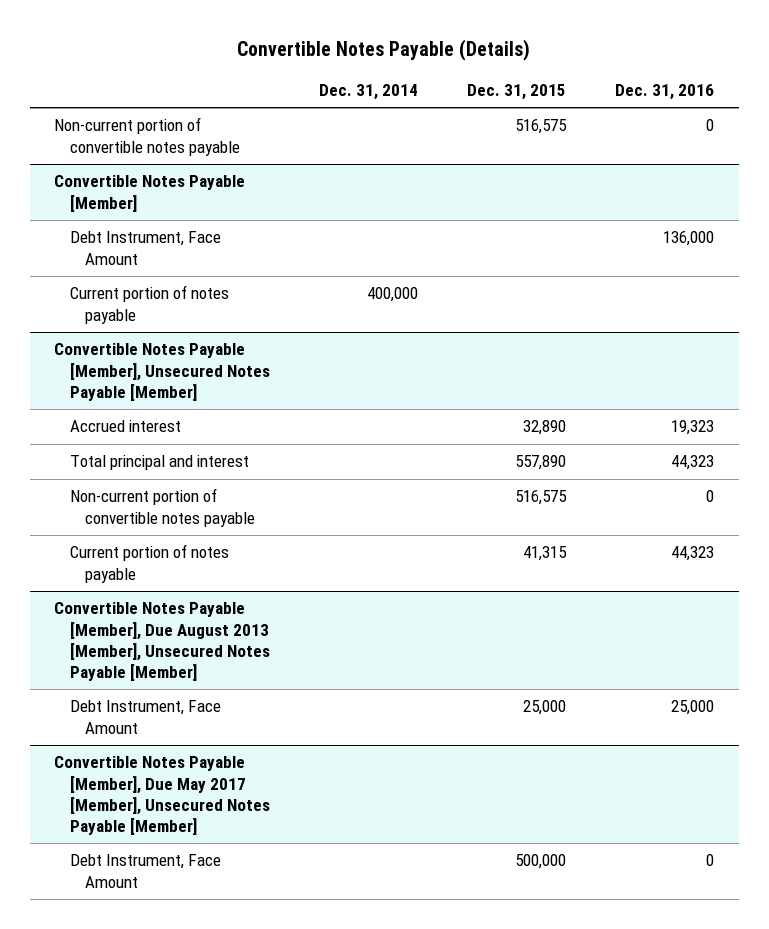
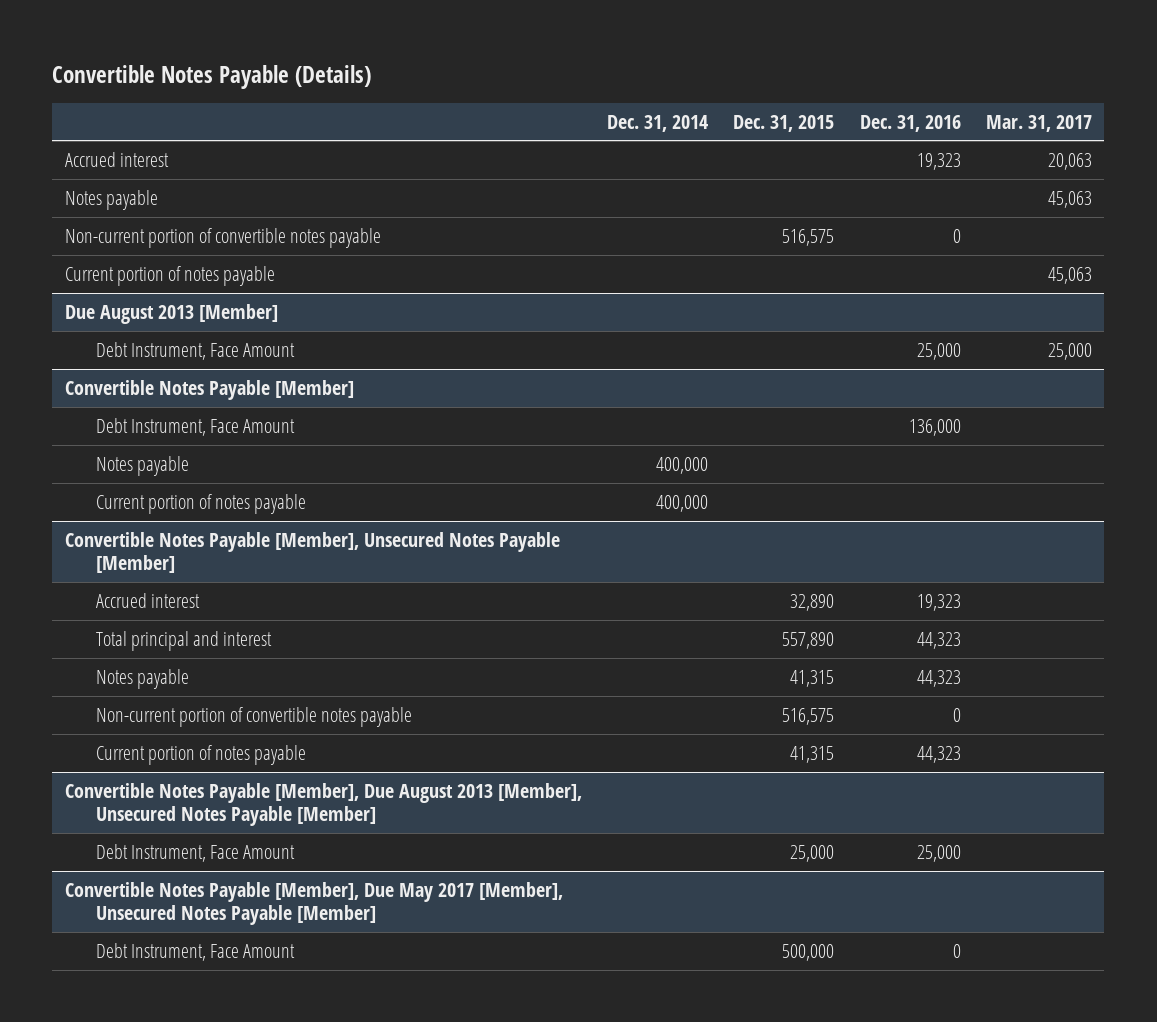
none -> [985,114,1092,132] Mar. 31, 2017
none -> [65,151,170,167] Accrued interest
none -> [65,189,159,210] Notes payable
none -> [65,265,276,286] Current portion of notes payable
none -> [65,303,279,324] Due August 2013 [Member]
none -> [96,341,296,360] Debt Instrument, Face Amount
none -> [96,455,190,476] Notes payable
none -> [96,668,190,689] Notes payable

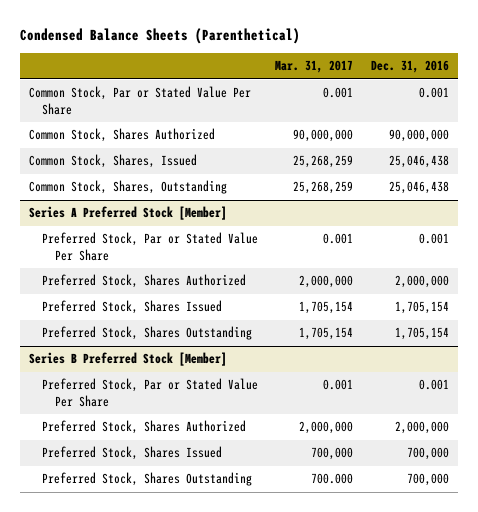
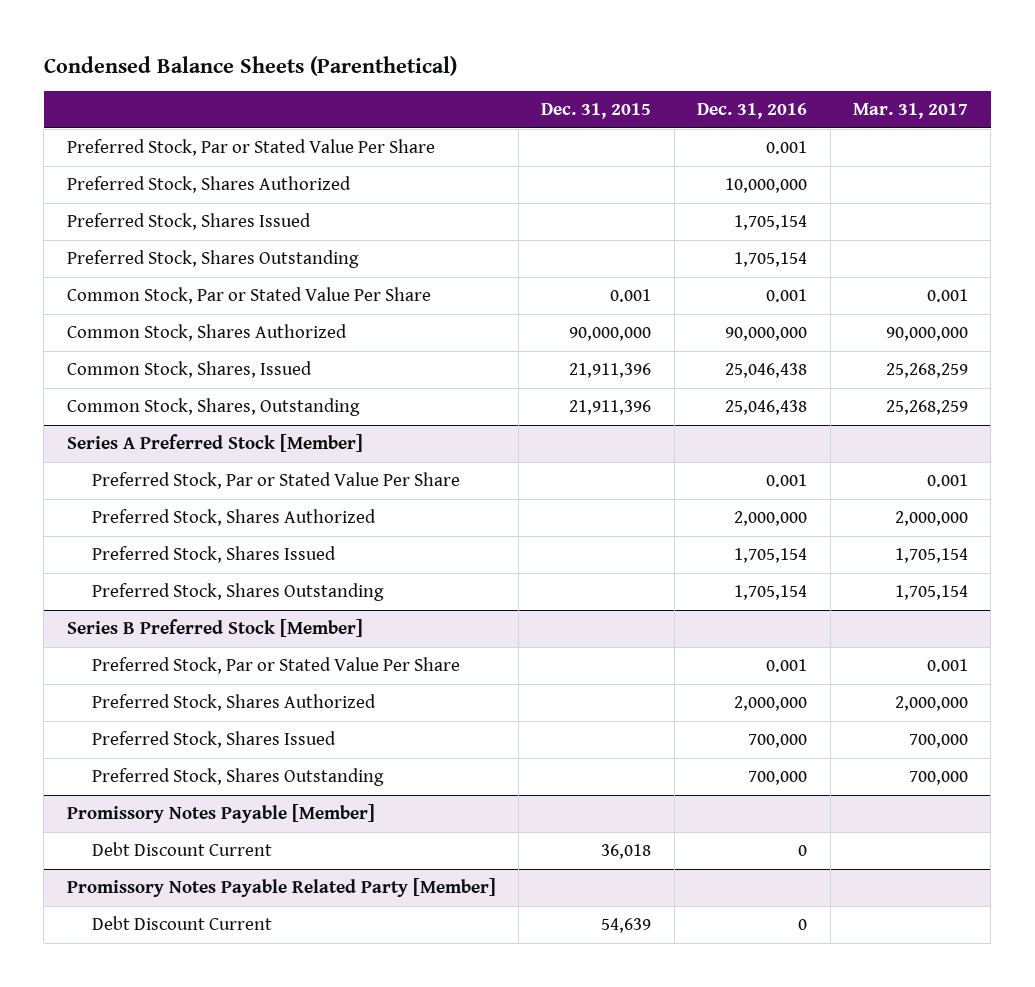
none -> [541,103,652,120] Dec. 31, 2015
none -> [66,139,435,157] Preferred Stock, Par or Stated Value Per Share
none -> [66,176,351,194] Preferred Stock, Shares Authorized
none -> [66,213,311,231] Preferred Stock, Shares Issued
none -> [66,250,359,269] Preferred Stock, Shares Outstanding
[311,473,354,485] 700.000 -> [909,771,969,786] 700,000
none -> [66,804,375,824] Promissory Notes Payable [Member]
none -> [91,842,272,857] Debt Discount Current
none -> [66,878,496,898] Promissory Notes Payable Related Party [Member]
none -> [91,916,272,931] Debt Discount Current

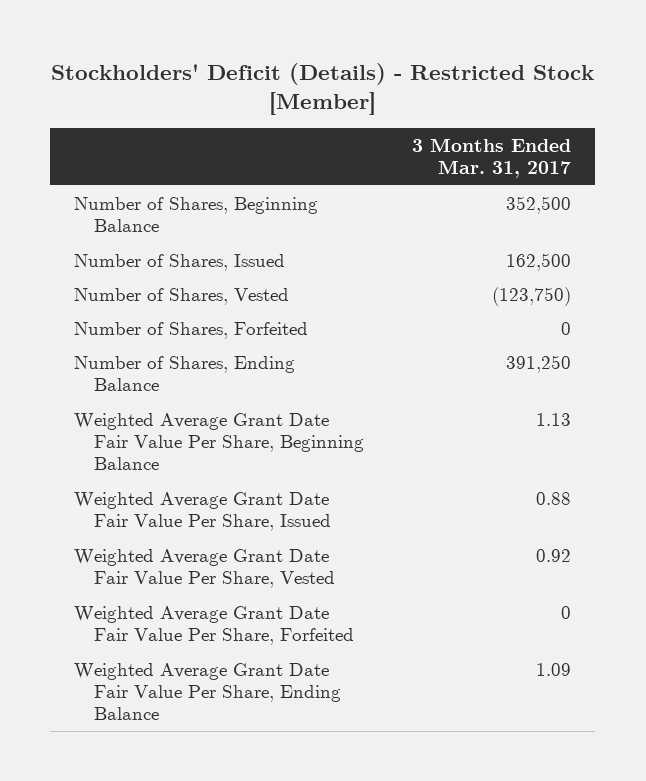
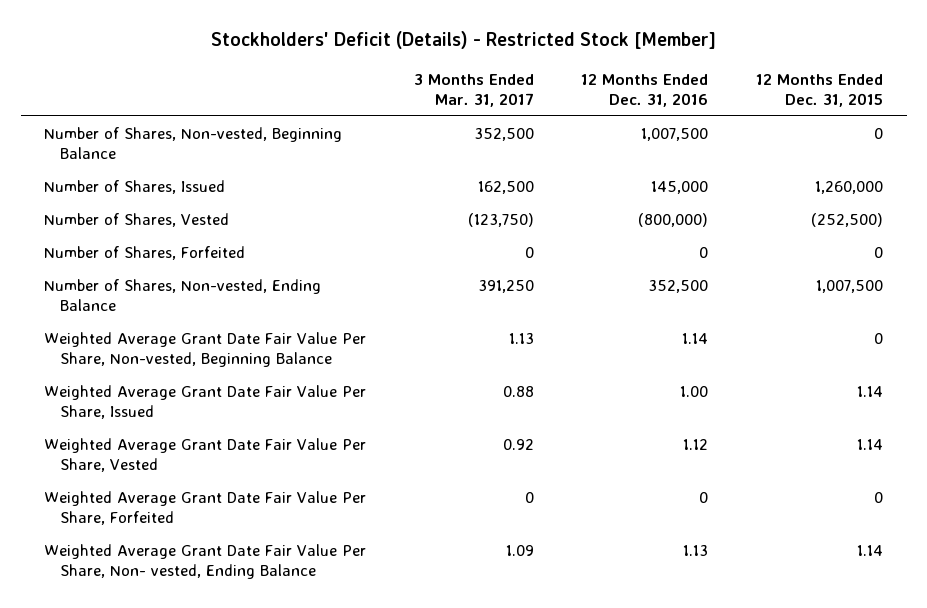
none -> [581,73,709,107] 12 Months Ended Dec. 31, 2016
none -> [755,73,883,107] 12 Months Ended Dec. 31, 2015
[74,196,319,233] Number of Shares, Beginning Balance -> [44,127,343,160] Number of Shares, Non-vested, Beginning Balance
[74,355,296,392] Number of Shares, Ending Balance -> [44,279,322,312] Number of Shares, Non-vested, Ending Balance
[74,412,364,471] Weighted Average Grant Date Fair Value Per Share, Beginning Balance -> [44,332,367,368] Weighted Average Grant Date Fair Value Per Share, Non-vested, Beginning Balance
[74,662,341,721] Weighted Average Grant Date Fair Value Per Share, Ending Balance -> [44,544,367,580] Weighted Average Grant Date Fair Value Per Share, Non- vested, Ending Balance

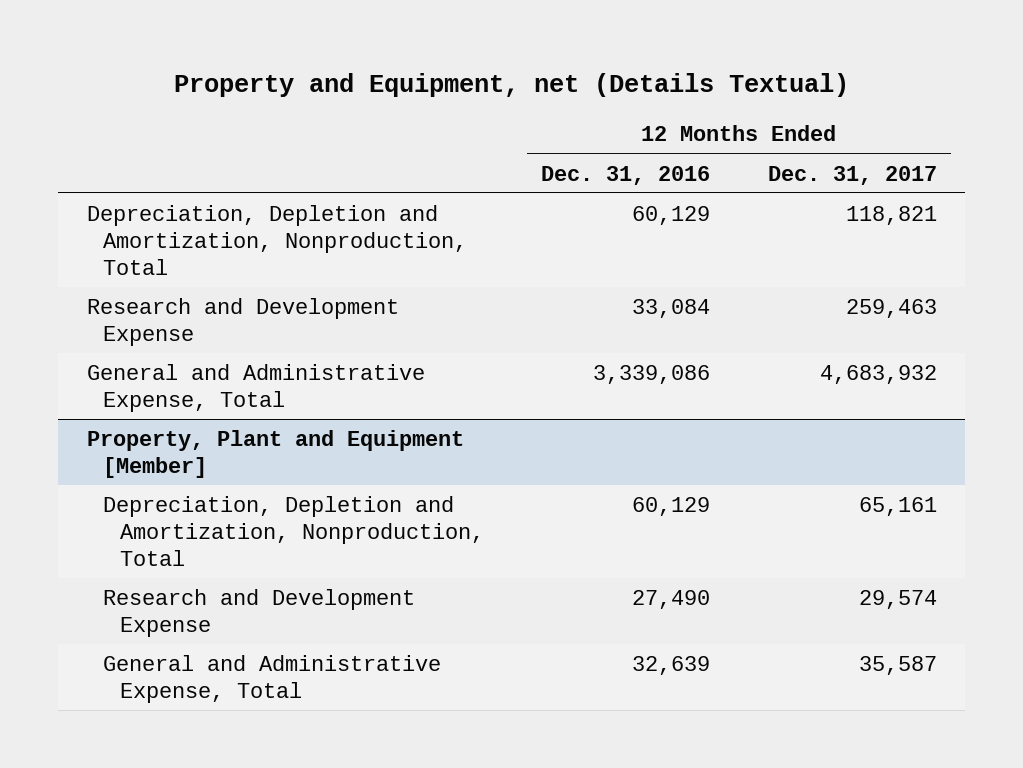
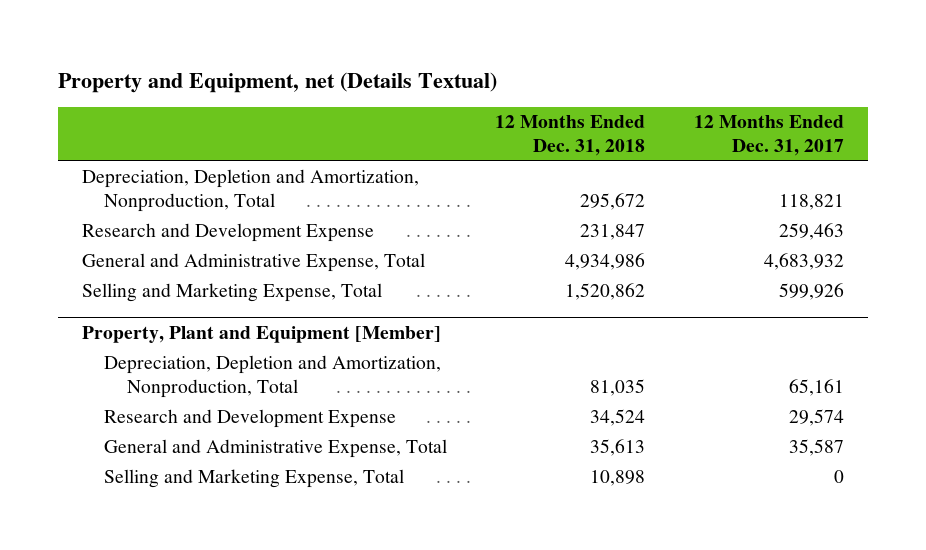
[541,165,711,185] Dec. 31, 2016 -> none
none -> [495,115,646,157] 12 Months Ended Dec. 31, 2018
none -> [81,283,382,303] Selling and Marketing Expense, Total
none -> [104,469,405,489] Selling and Marketing Expense, Total

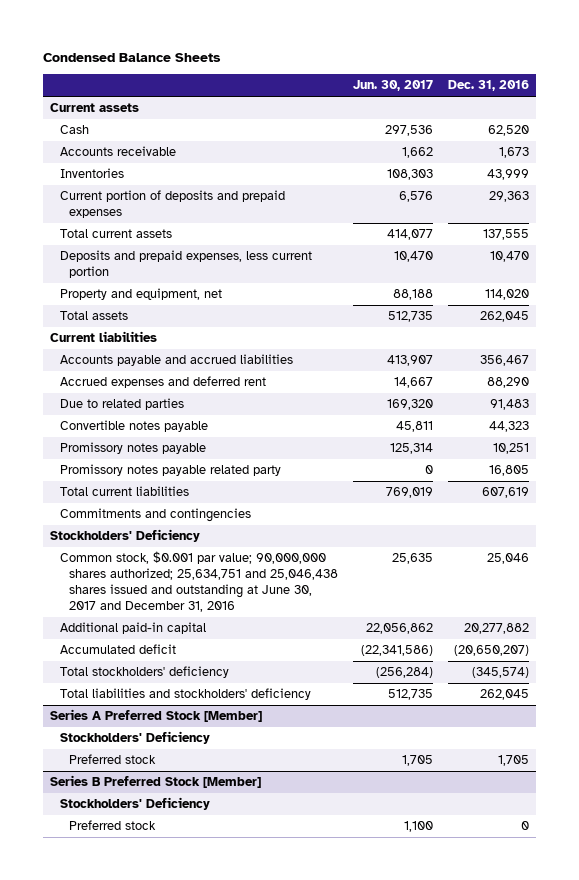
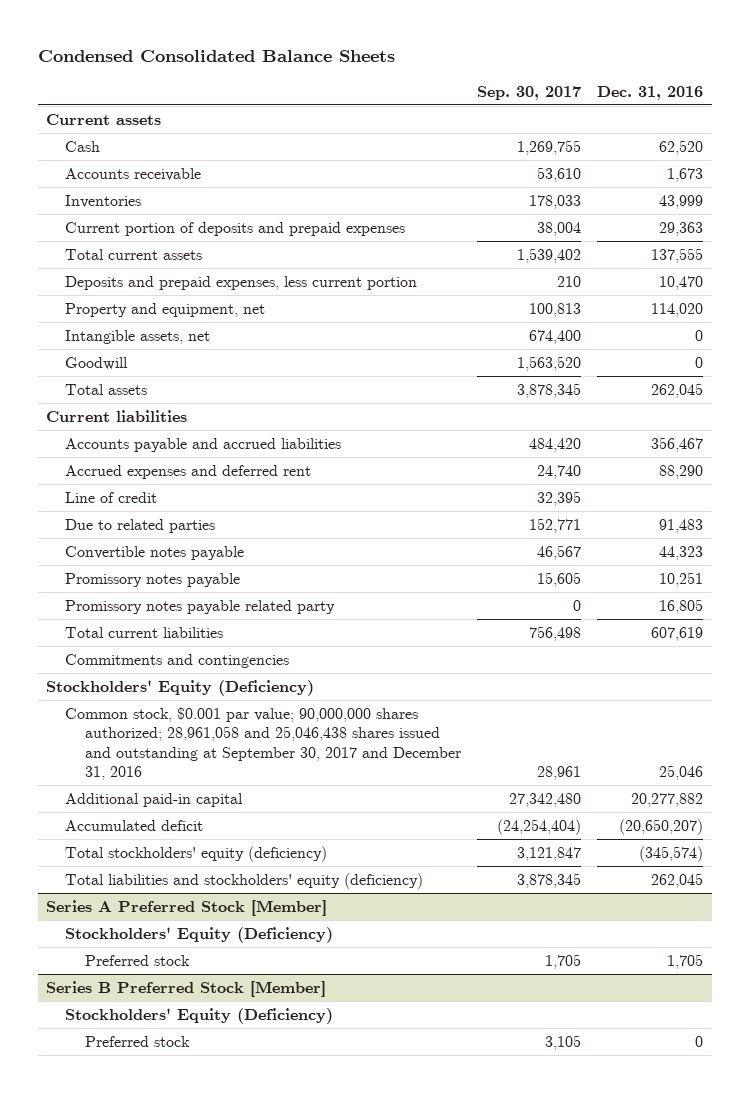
[42,52,221,62] Condensed Balance Sheets -> [37,50,395,63] Condensed Consolidated Balance Sheets
[353,80,434,92] Jun. 30, 2017 -> none
none -> [477,85,582,100] Sep. 30, 2017
none -> [65,329,211,344] Intangible assets, net
none -> [65,356,129,370] Goodwill
none -> [65,491,158,503] Line of credit
[49,529,200,543] Stockholders' Deficiency -> [46,679,315,696] Stockholders' Equity (Deficiency)
[59,551,339,612] Common stock, $0.001 par value; 90,000,000 shares authorized; 25,634,751 and 25,046,438 shares issued and outstanding at June 30, 2017 and December 31, 2016 -> [65,706,461,780] Common stock, $0.001 par value; 90,000,000 shares authorized; 28,961,058 and 25,046,438 shares issued and outstanding at September 30, 2017 and December 31, 2016
[59,666,229,679] Total stockholders' deficiency -> [65,845,328,862] Total stockholders' equity (deficiency)
[59,688,311,701] Total liabilities and stockholders' deficiency -> [65,872,424,889] Total liabilities and stockholders' equity (deficiency)
[59,731,210,745] Stockholders' Deficiency -> [65,926,334,943] Stockholders' Equity (Deficiency)
[59,797,210,811] Stockholders' Deficiency -> [65,1007,334,1024] Stockholders' Equity (Deficiency)

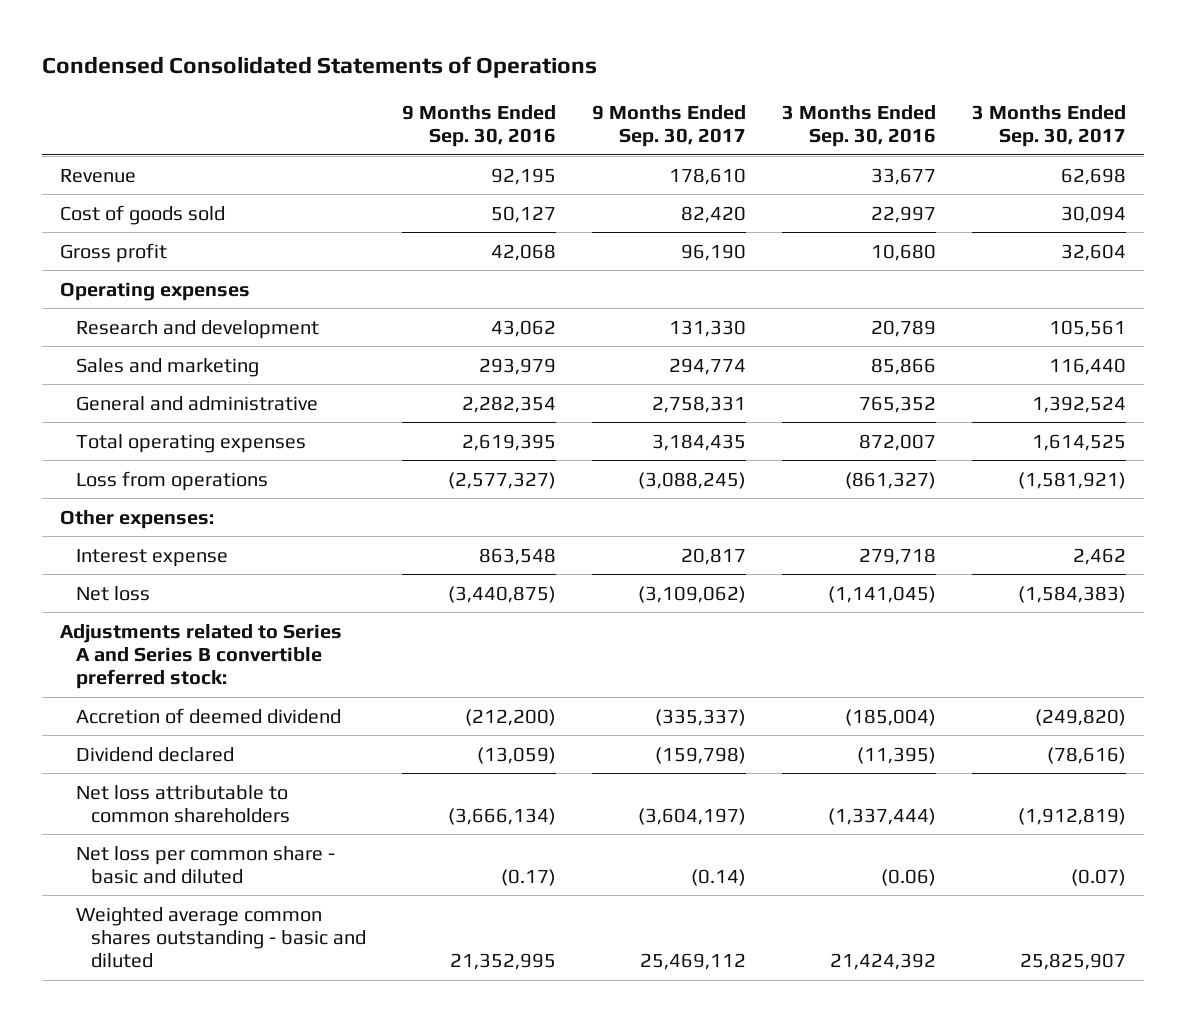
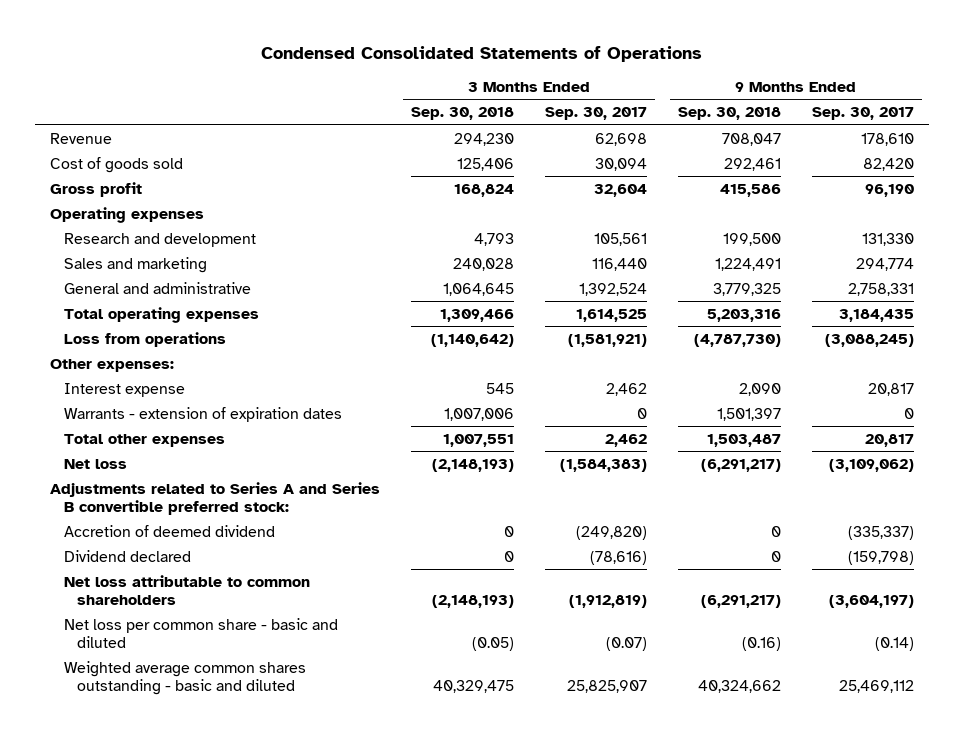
[402,105,557,148] 9 Months Ended Sep. 30, 2016 -> none
[782,105,937,148] 3 Months Ended Sep. 30, 2016 -> none
none -> [411,107,515,121] Sep. 30, 2018
none -> [678,107,782,121] Sep. 30, 2018
none -> [63,406,342,422] Warrants - extension of expiration dates
none -> [63,433,225,447] Total other expenses

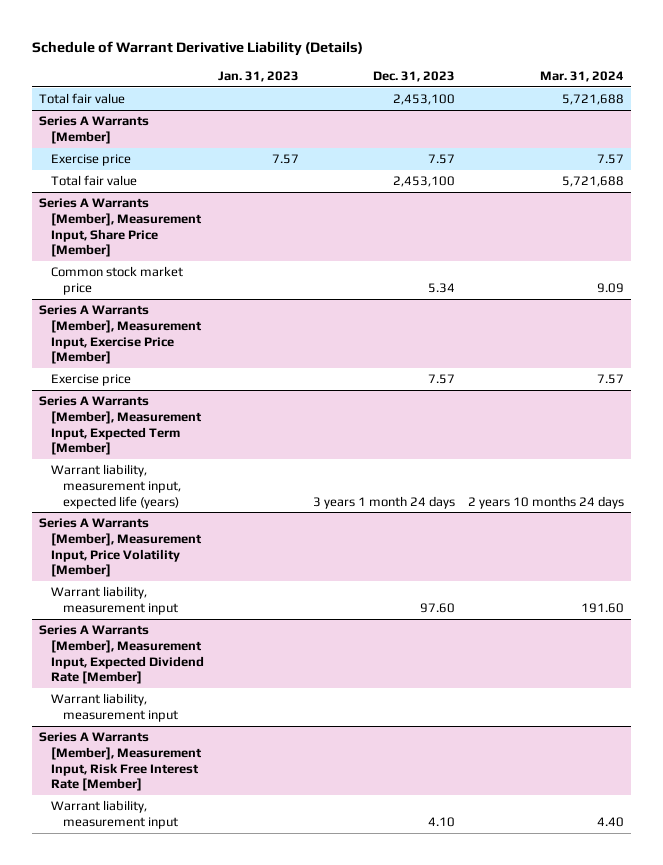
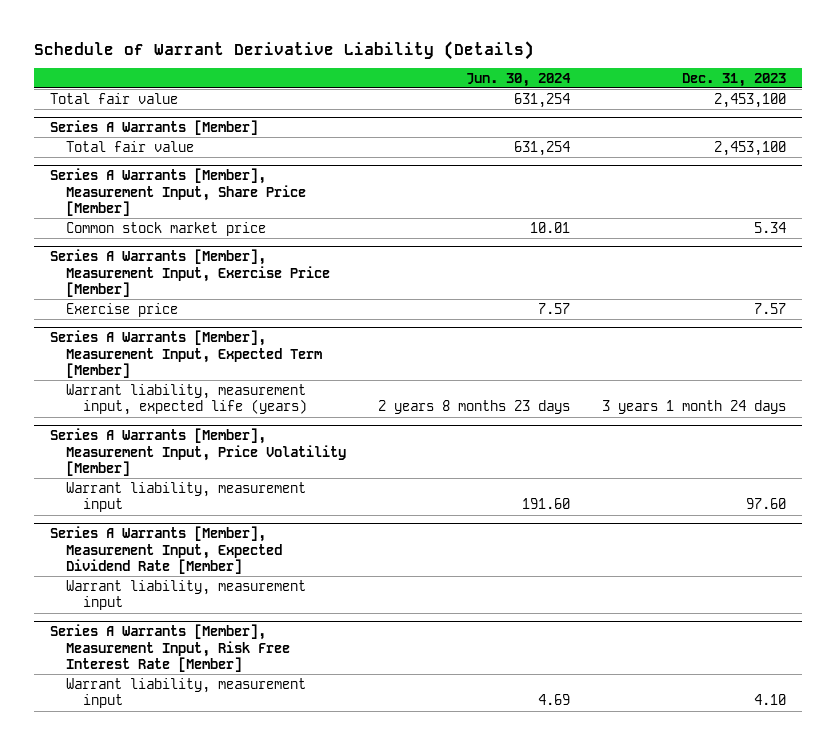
[217,70,299,82] Jan. 31, 2023 -> none
[540,70,625,82] Mar. 31, 2024 -> none
none -> [466,72,572,87] Jun. 30, 2024
[50,154,131,167] Exercise price -> none

